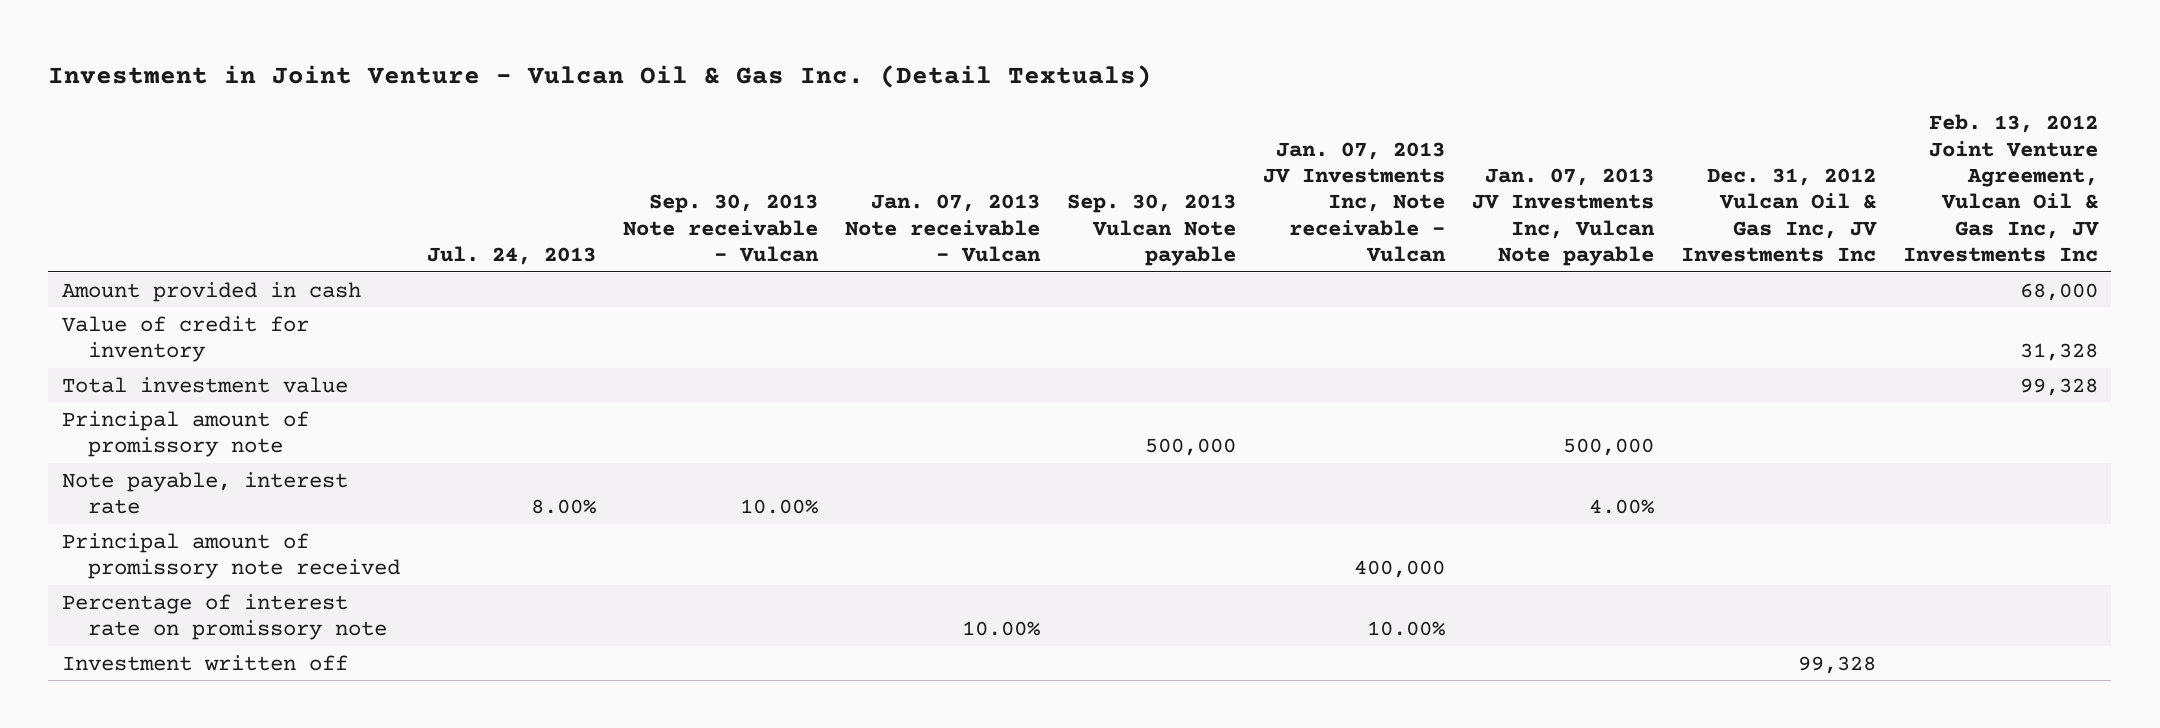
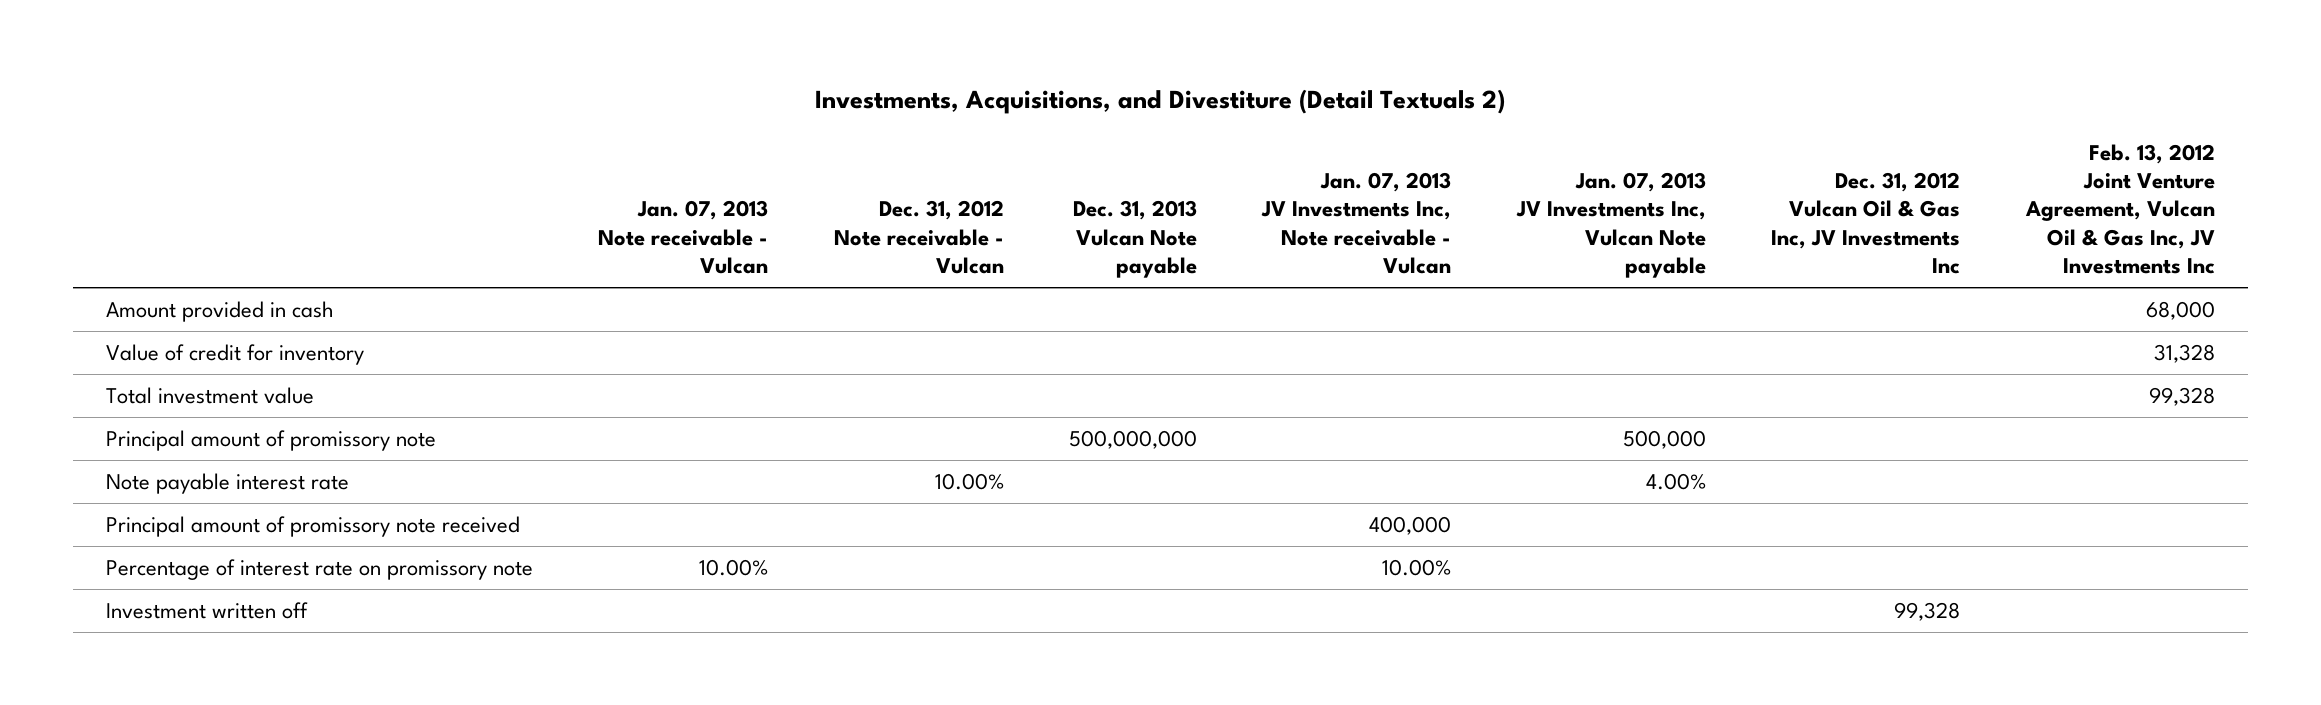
[48,65,1153,89] Investment in Joint Venture - Vulcan Oil & Gas Inc. (Detail Textuals) -> [815,89,1506,115] Investments, Acquisitions, and Divestiture (Detail Textuals 2)
[427,246,597,266] Jul. 24, 2013 -> none
[623,194,820,263] Sep. 30, 2013 Note receivable - Vulcan -> none
[1067,194,1237,267] Sep. 30, 2013 Vulcan Note payable -> none
none -> [833,200,1004,275] Dec. 31, 2012 Note receivable - Vulcan
none -> [1073,200,1198,279] Dec. 31, 2013 Vulcan Note payable
[61,471,348,515] Note payable, interest rate -> [105,473,349,495] Note payable interest rate

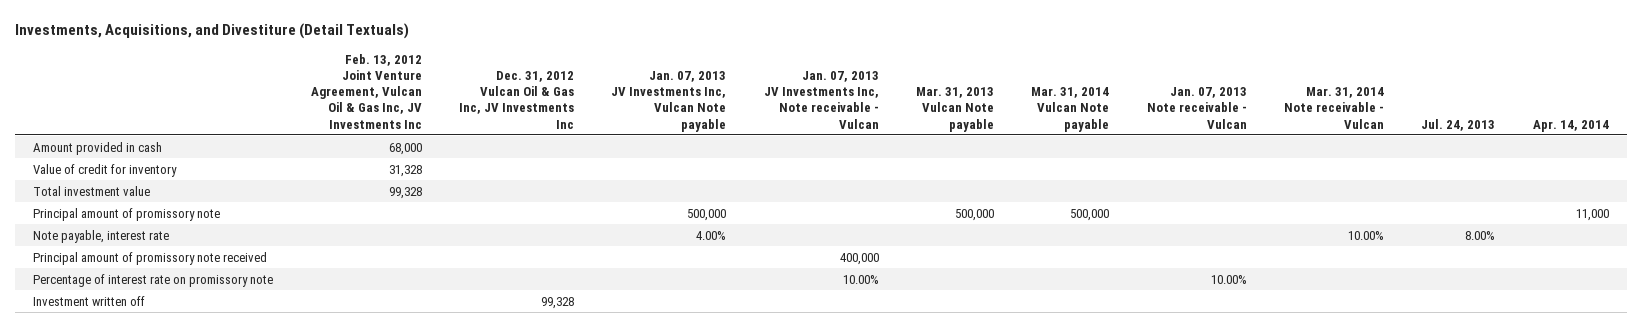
[815,89,1506,115] Investments, Acquisitions, and Divestiture (Detail Textuals 2) -> [14,23,409,40] Investments, Acquisitions, and Divestiture (Detail Textuals)
[833,200,1004,275] Dec. 31, 2012 Note receivable - Vulcan -> none
[1073,200,1198,279] Dec. 31, 2013 Vulcan Note payable -> none
none -> [915,87,994,132] Mar. 31, 2013 Vulcan Note payable
none -> [1031,87,1110,132] Mar. 31, 2014 Vulcan Note payable
none -> [1284,87,1385,129] Mar. 31, 2014 Note receivable - Vulcan
none -> [1421,118,1496,131] Jul. 24, 2013
none -> [1532,119,1609,132] Apr. 14, 2014
[105,473,349,495] Note payable interest rate -> [33,229,170,243] Note payable, interest rate

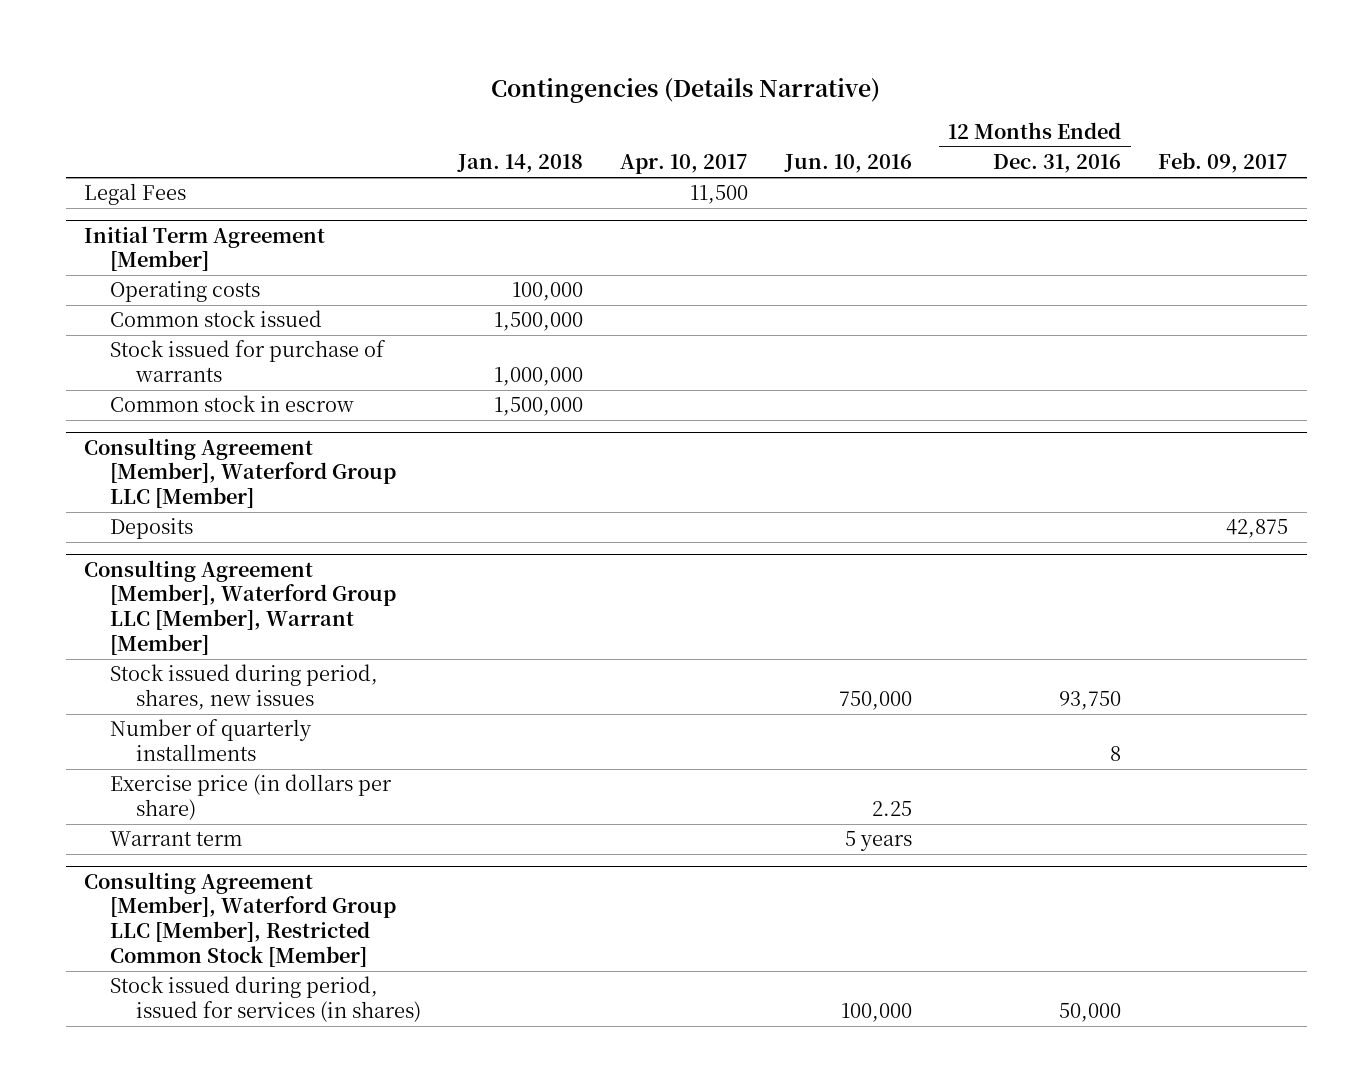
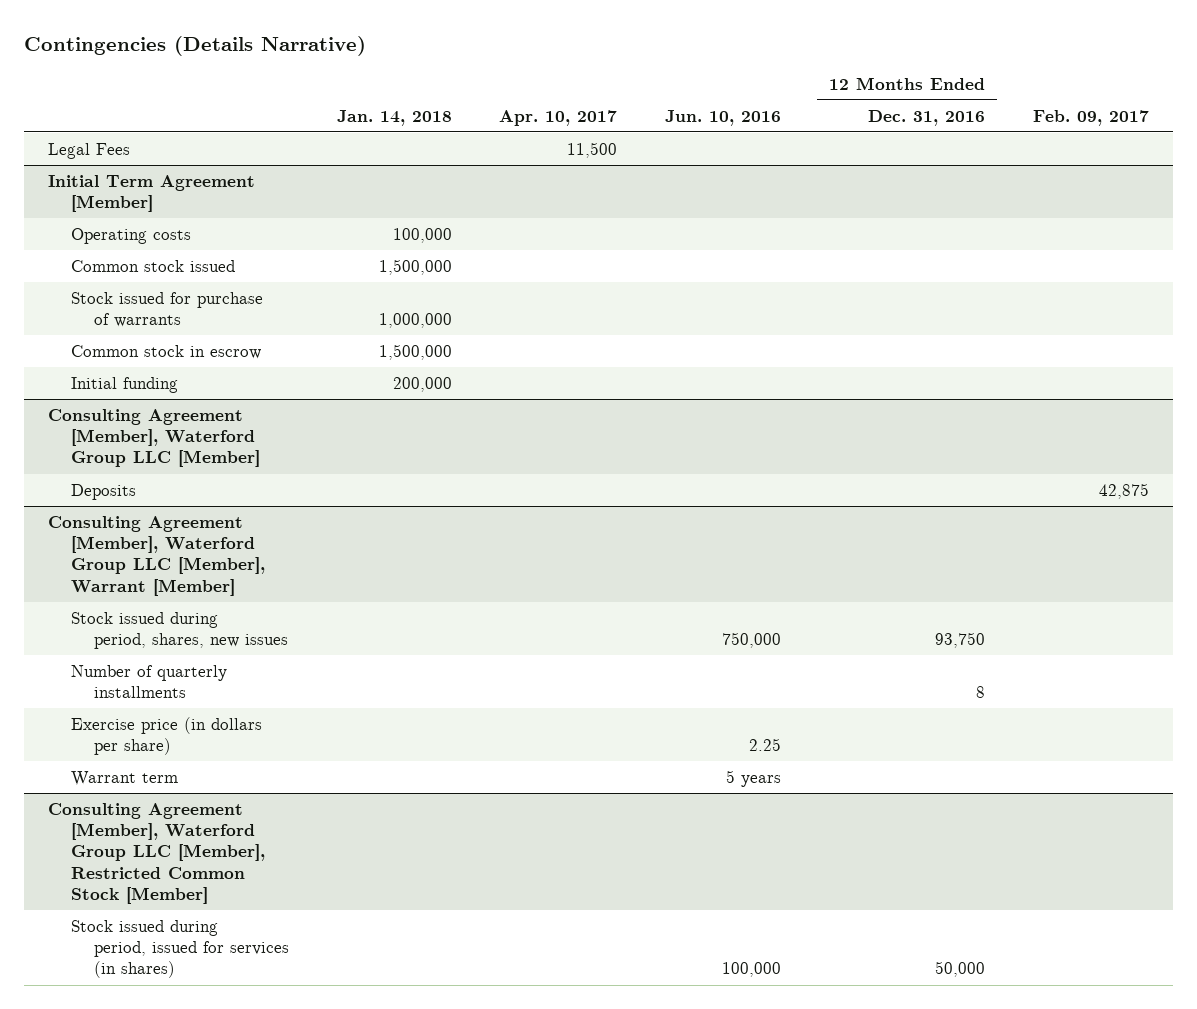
none -> [70,376,178,393] Initial funding

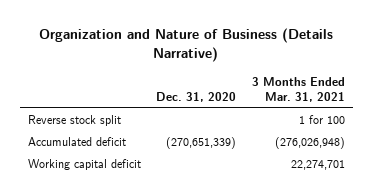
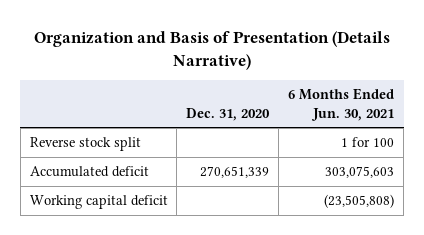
[39,27,334,62] Organization and Nature of Business (Details Narrative) -> [33,30,390,70] Organization and Basis of Presentation (Details Narrative)
[251,76,345,102] 3 Months Ended Mar. 31, 2021 -> none
none -> [288,88,395,121] 6 Months Ended Jun. 30, 2021
[166,137,237,150] (270,651,339) -> [200,166,270,179] 270,651,339

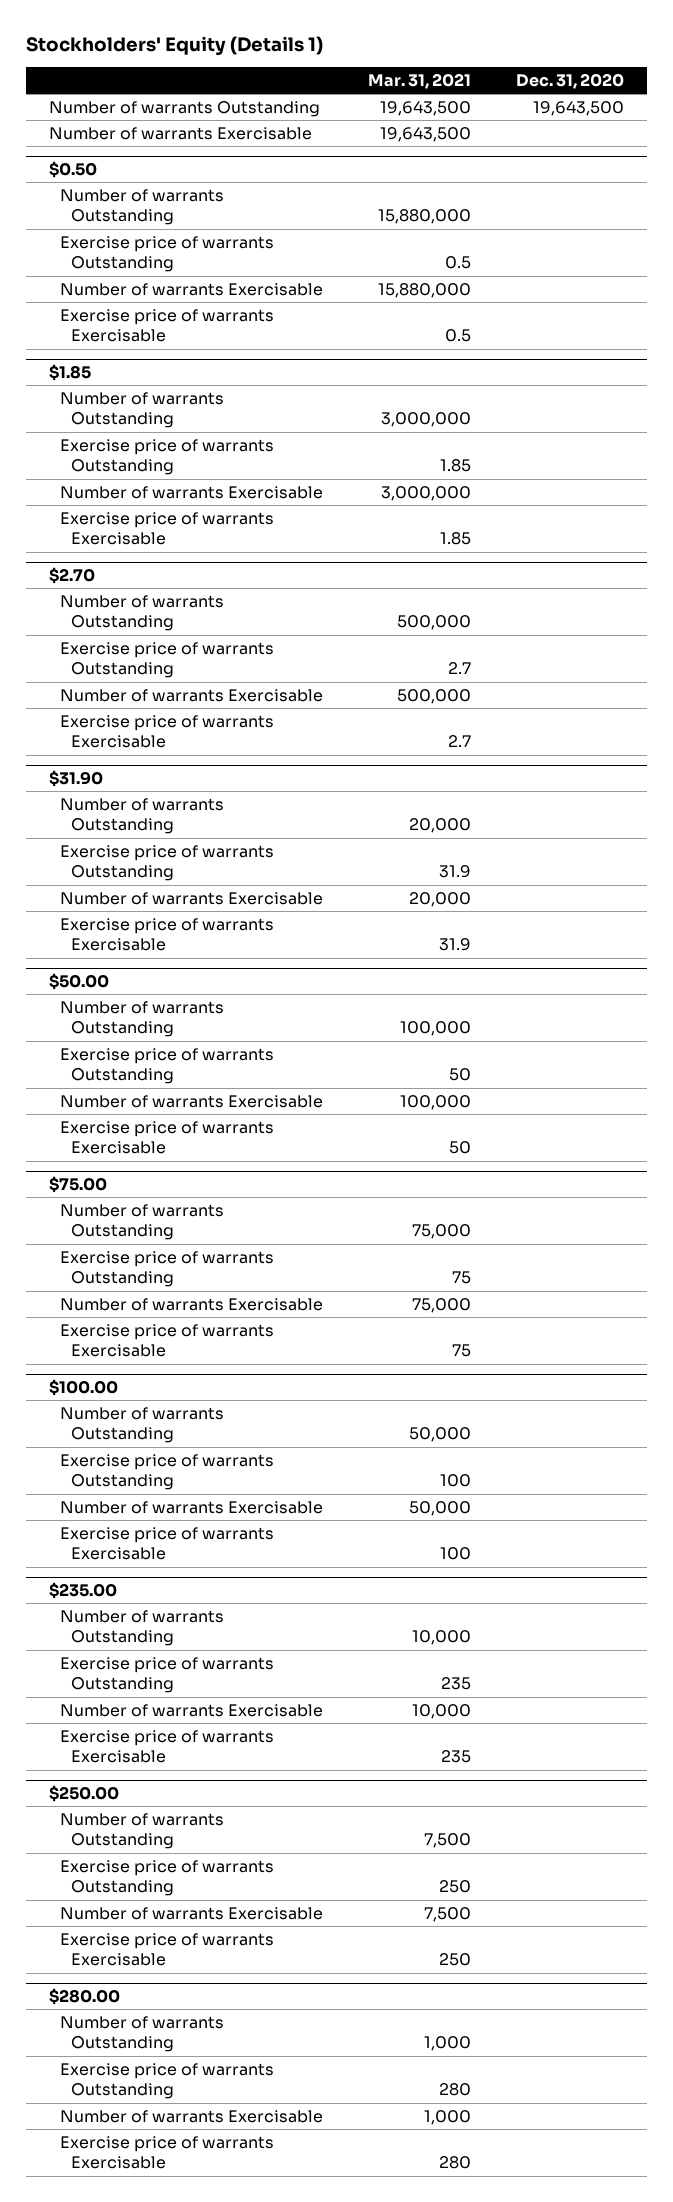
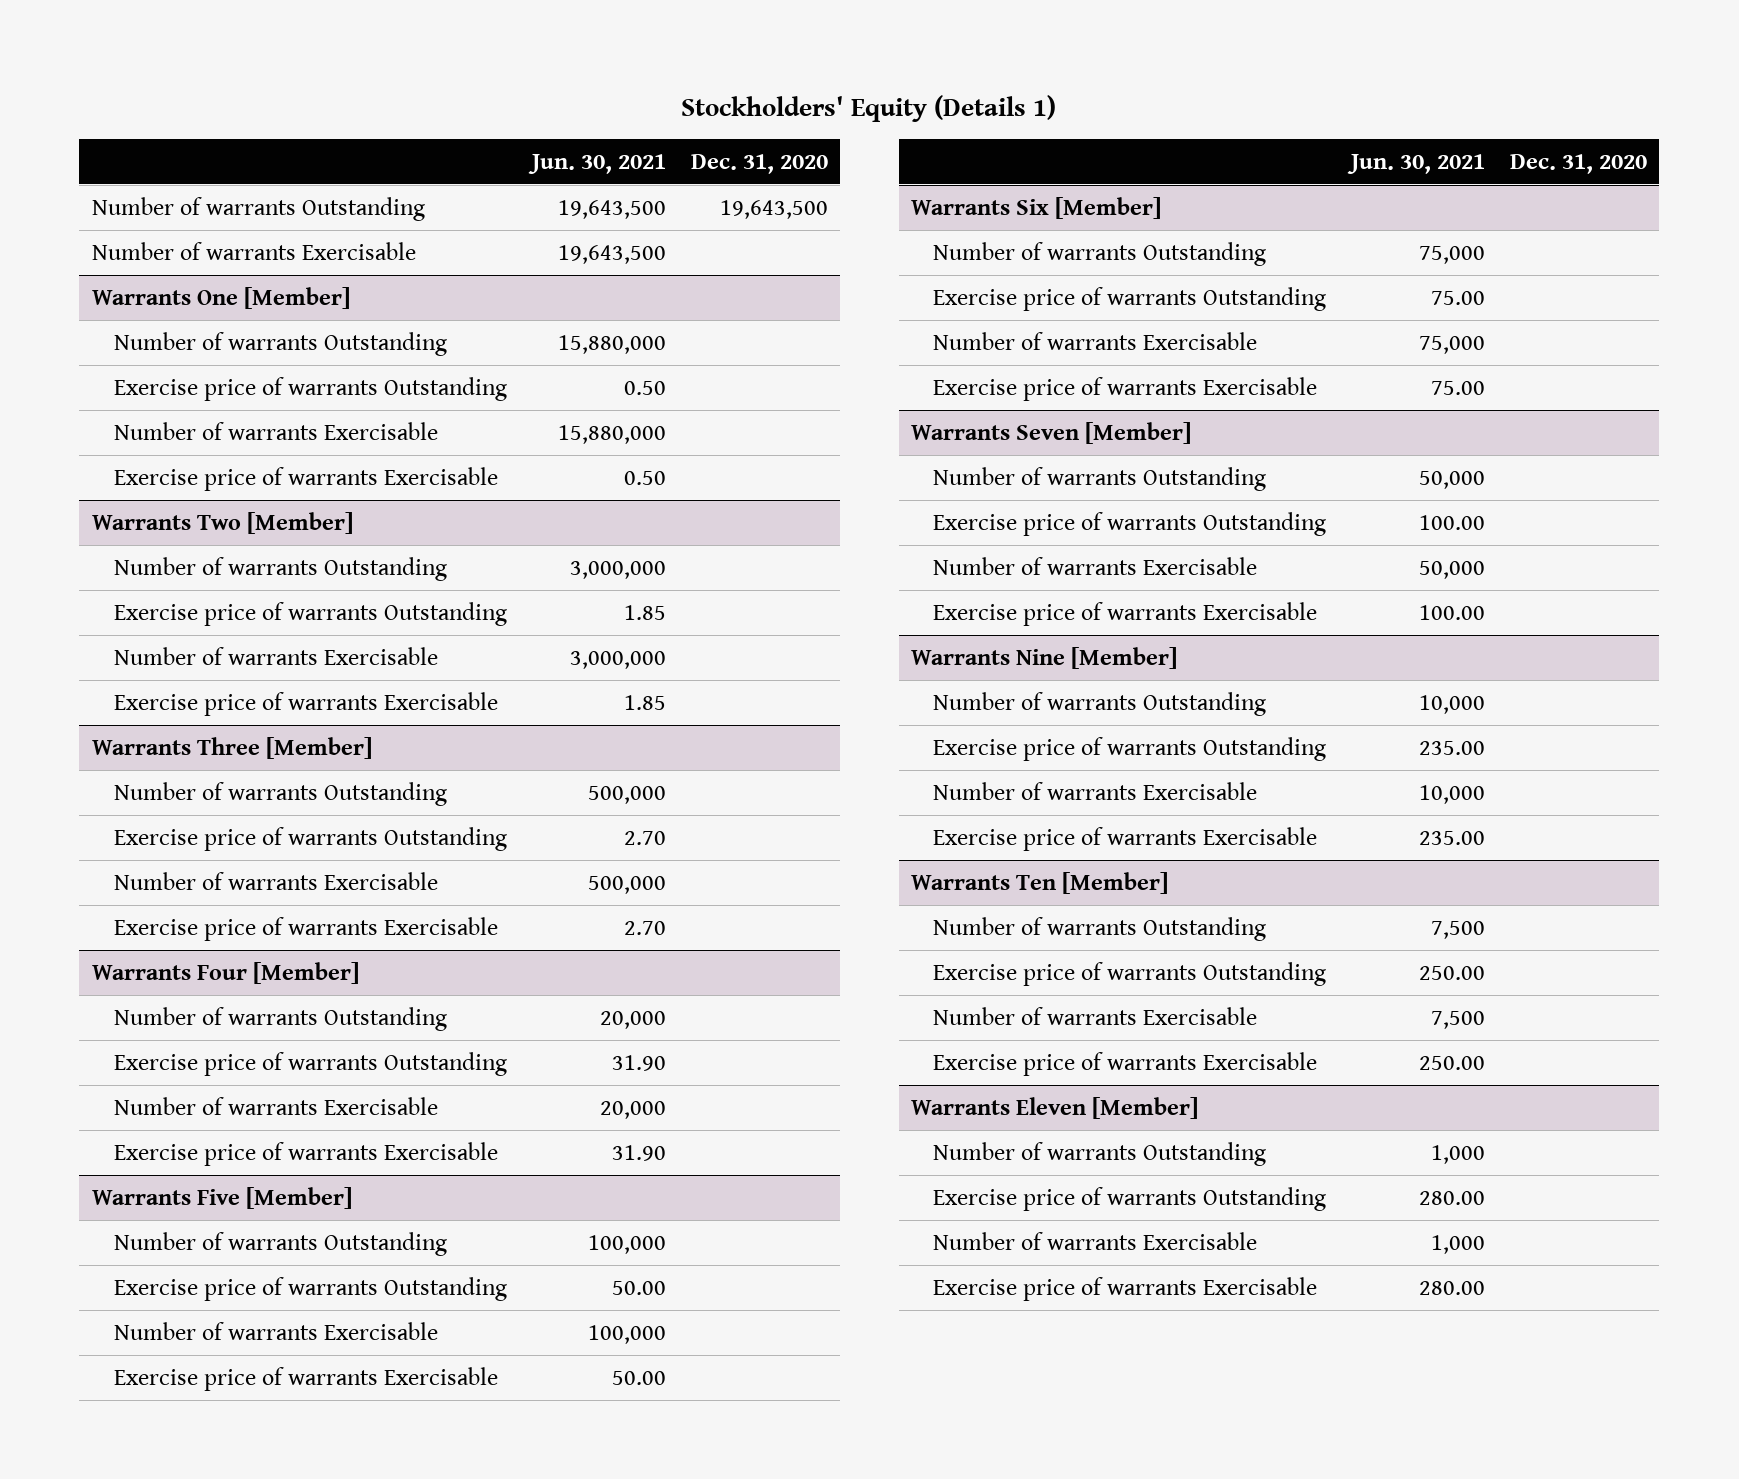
[368,73,472,90] Mar. 31, 2021 -> none
none -> [527,153,666,174] Jun. 30, 2021
[49,161,98,179] $0.50 -> [91,286,350,309] Warrants One [Member]
[49,364,92,382] $1.85 -> [91,511,353,534] Warrants Two [Member]
[49,567,96,585] $2.70 -> [91,736,372,759] Warrants Three [Member]
[49,770,104,788] $31.90 -> [91,961,359,984] Warrants Four [Member]
[49,973,110,991] $50.00 -> [91,1186,352,1209] Warrants Five [Member]
[49,1176,108,1194] $75.00 -> [911,196,1162,219] Warrants Six [Member]
[49,1379,119,1397] $100.00 -> [911,421,1192,444] Warrants Seven [Member]
[49,1582,118,1600] $235.00 -> [911,646,1178,669] Warrants Nine [Member]
[49,1785,120,1803] $250.00 -> [911,871,1169,894] Warrants Ten [Member]
[49,1988,121,2006] $280.00 -> [911,1096,1199,1119] Warrants Eleven [Member]

